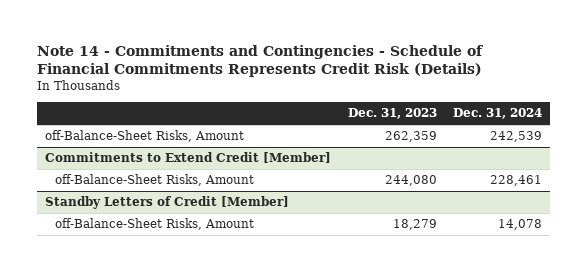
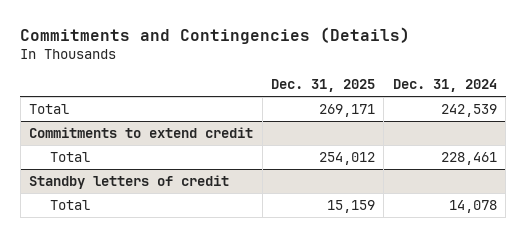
[37,44,484,78] Note 14 - Commitments and Contingencies - Schedule of Financial Commitments Represents Credit Risk (Details) -> [20,26,411,44] Commitments and Contingencies (Details)
[347,108,437,120] Dec. 31, 2023 -> none
none -> [271,79,376,93] Dec. 31, 2025
[45,130,245,143] off-Balance-Sheet Risks, Amount -> [29,103,70,114] Total
[45,152,332,164] Commitments to Extend Credit [Member] -> [29,126,254,138] Commitments to extend credit
[55,174,255,187] off-Balance-Sheet Risks, Amount -> [50,151,91,162] Total
[45,196,290,210] Standby Letters of Credit [Member] -> [29,174,230,189] Standby letters of credit
[55,218,255,231] off-Balance-Sheet Risks, Amount -> [50,199,91,210] Total

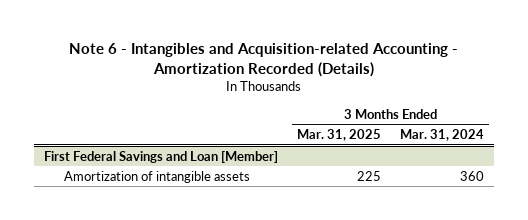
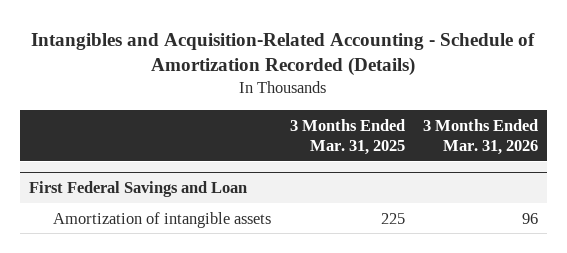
[69,42,459,77] Note 6 - Intangibles and Acquisition-related Accounting - Amortization Recorded (Details) -> [31,32,536,77] Intangibles and Acquisition-Related Accounting - Schedule of Amortization Recorded (Details)
[400,129,485,142] Mar. 31, 2024 -> none
none -> [422,118,538,155] 3 Months Ended Mar. 31, 2026
[43,150,278,163] First Federal Savings and Loan [Member] -> [29,180,248,197] First Federal Savings and Loan

